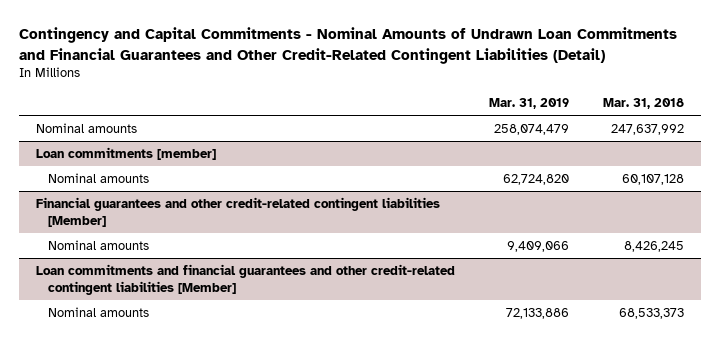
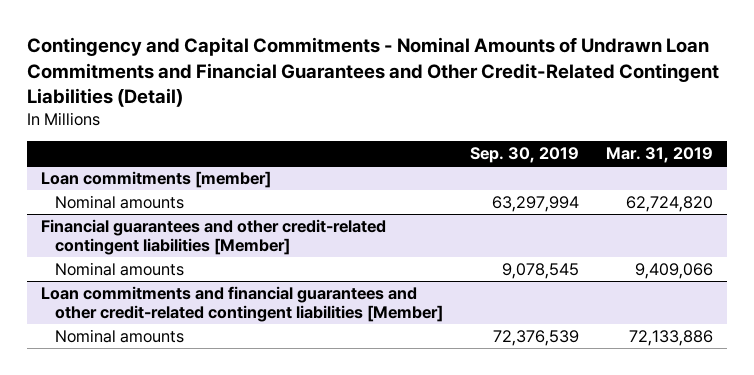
[603,98,685,110] Mar. 31, 2018 -> none
none -> [470,147,580,164] Sep. 30, 2019
[36,122,138,133] Nominal amounts -> none

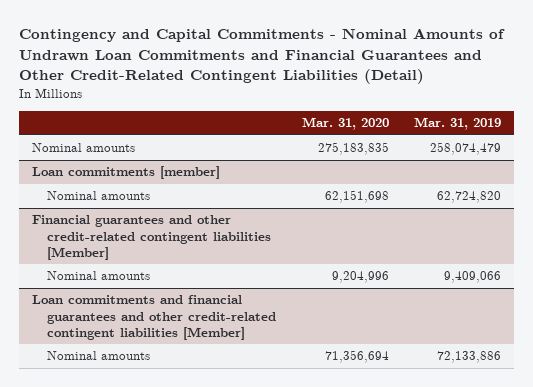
[470,147,580,164] Sep. 30, 2019 -> none
none -> [301,117,389,131] Mar. 31, 2020
none -> [31,143,135,153] Nominal amounts

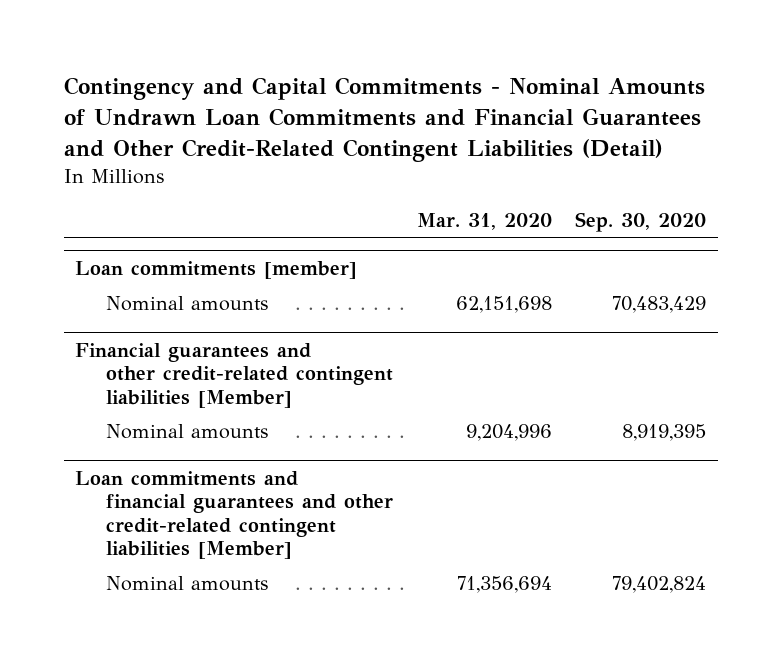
[414,117,502,131] Mar. 31, 2019 -> none
none -> [575,211,707,232] Sep. 30, 2020
[31,143,135,153] Nominal amounts -> none

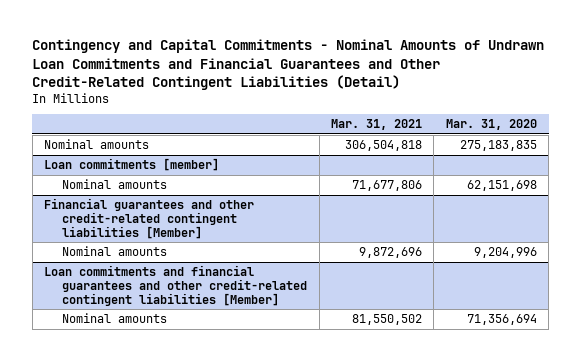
[575,211,707,232] Sep. 30, 2020 -> none
none -> [331,119,423,131] Mar. 31, 2021
none -> [44,139,150,150] Nominal amounts

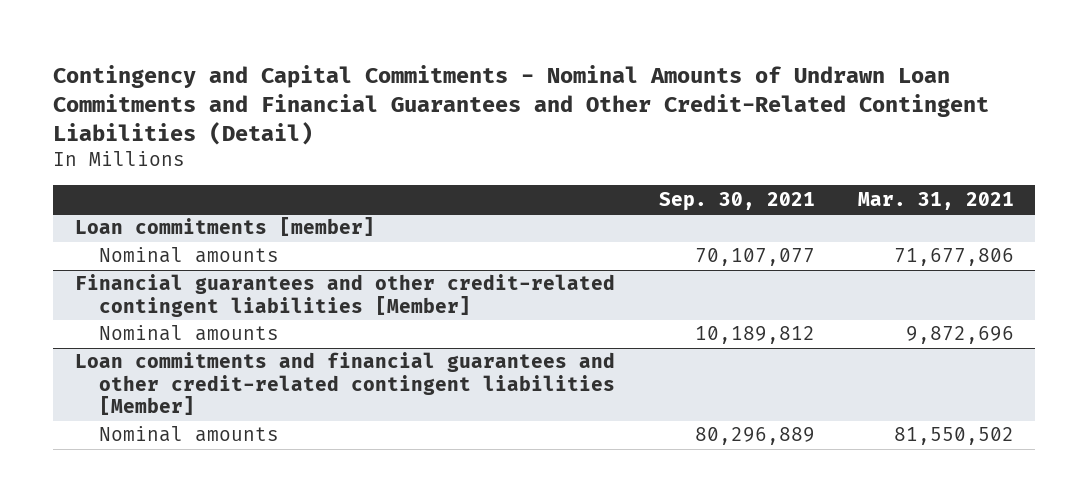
[445,119,537,131] Mar. 31, 2020 -> none
none -> [658,191,815,211] Sep. 30, 2021
[44,139,150,150] Nominal amounts -> none

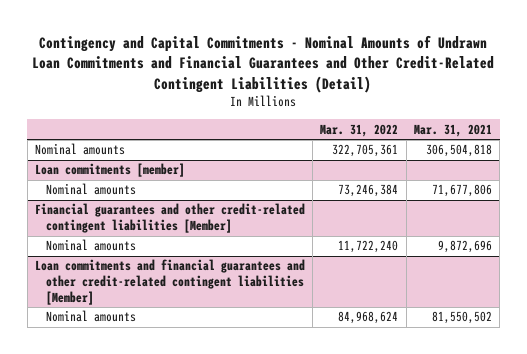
[658,191,815,211] Sep. 30, 2021 -> none
none -> [320,123,399,137] Mar. 31, 2022
none -> [35,143,126,156] Nominal amounts

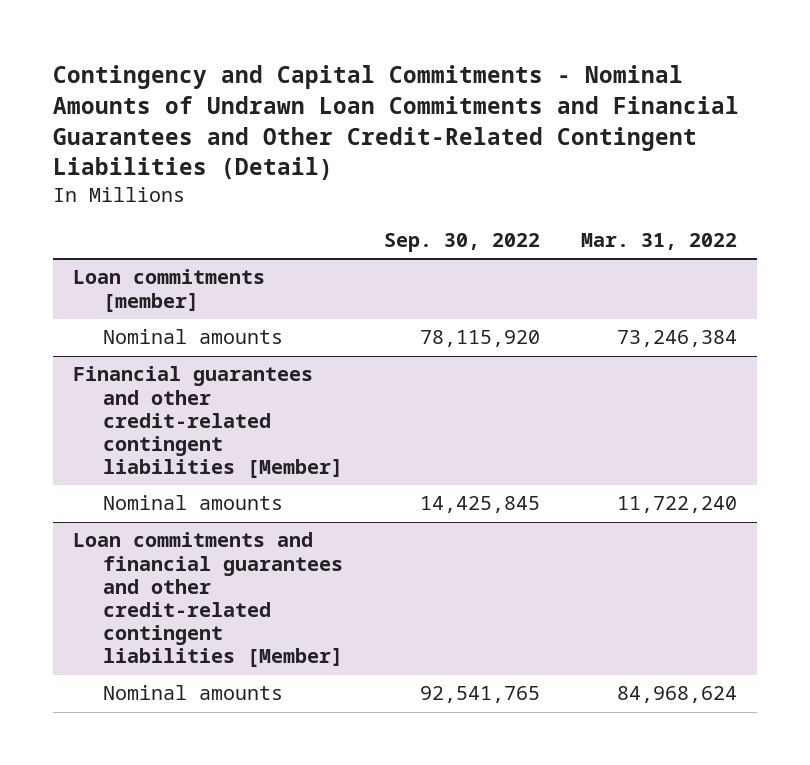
[413,123,492,137] Mar. 31, 2021 -> none
none -> [383,233,540,253] Sep. 30, 2022
[35,143,126,156] Nominal amounts -> none

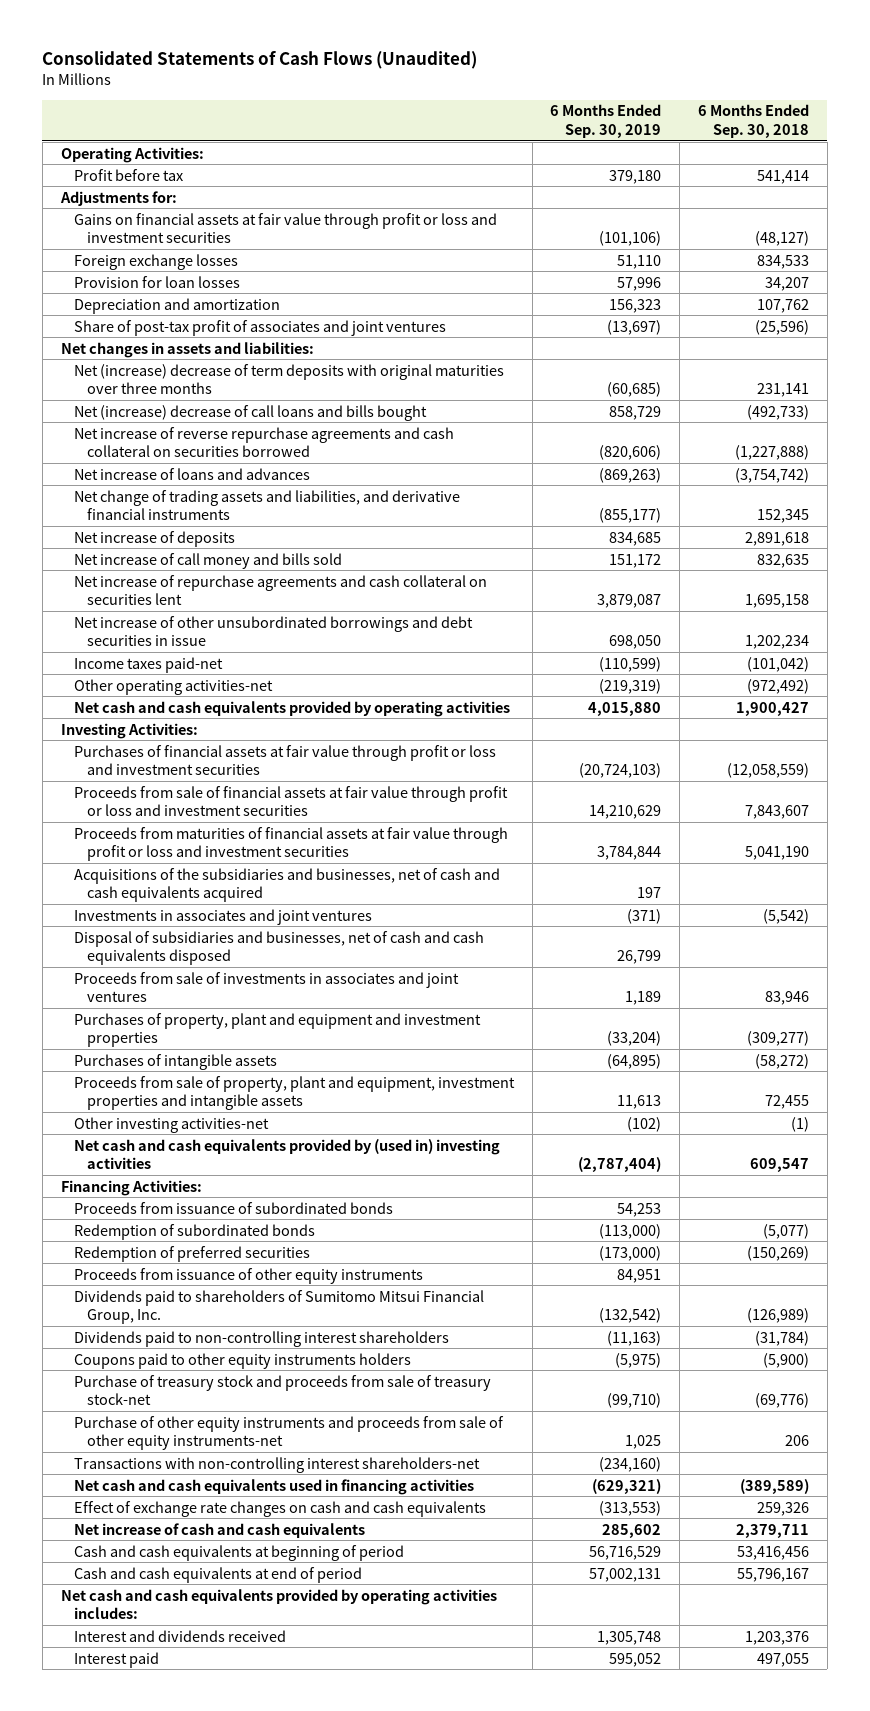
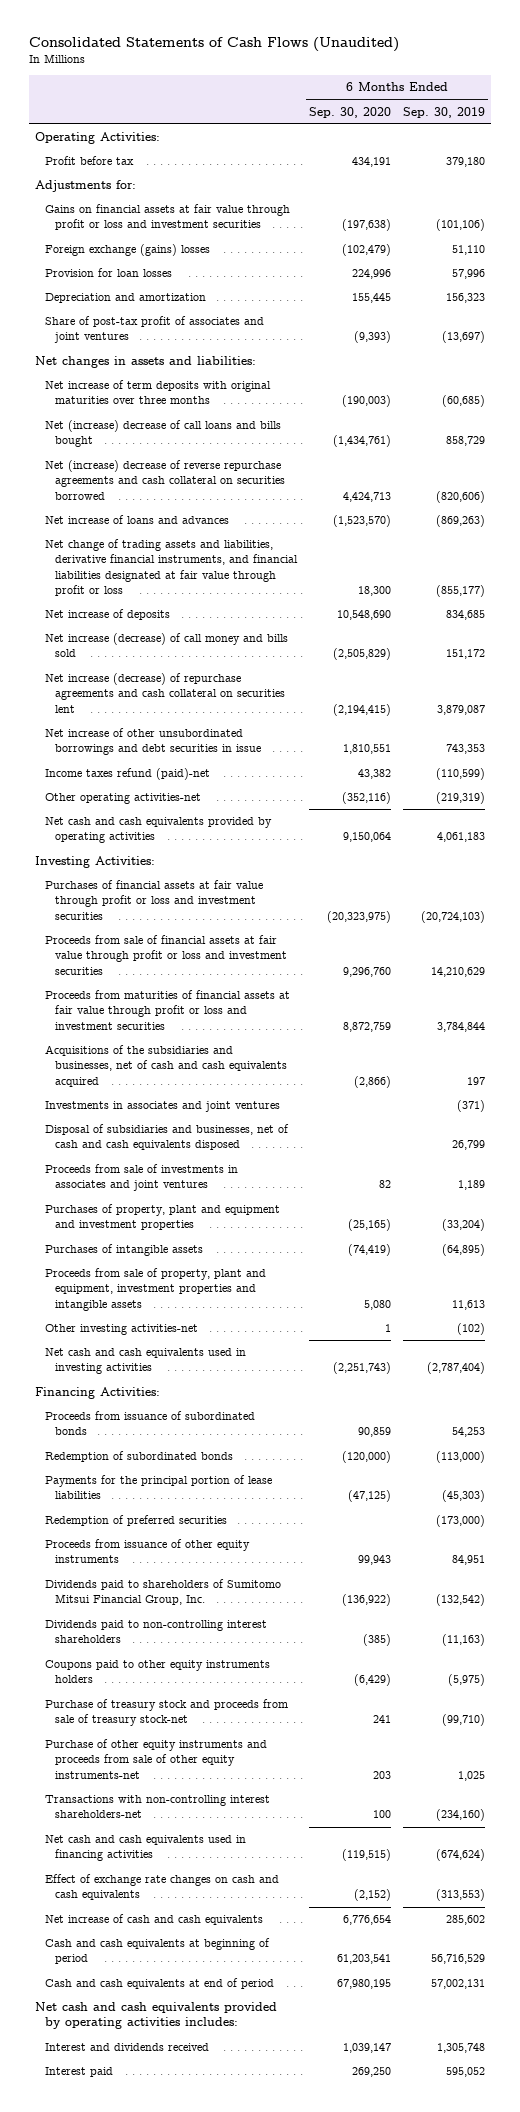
[697,104,809,138] 6 Months Ended Sep. 30, 2018 -> none
none -> [309,106,392,118] Sep. 30, 2020
[73,253,238,270] Foreign exchange losses -> [45,244,211,257] Foreign exchange (gains) losses
[73,363,504,395] Net (increase) decrease of term deposits with original maturities over three months -> [45,380,272,405] Net increase of term deposits with original maturities over three months
[73,426,454,458] Net increase of reverse repurchase agreements and cash collateral on securities borrowed -> [45,460,286,500] Net (increase) decrease of reverse repurchase agreements and cash collateral on securities borrowed
[73,489,460,521] Net change of trading assets and liabilities, and derivative financial instruments -> [45,539,299,596] Net change of trading assets and liabilities, derivative financial instruments, and financial liabilities designated at fair value through profit or loss
[73,552,342,569] Net increase of call money and bills sold -> [45,633,289,658] Net increase (decrease) of call money and bills sold
[73,574,487,606] Net increase of repurchase agreements and cash collateral on securities lent -> [45,673,286,713] Net increase (decrease) of repurchase agreements and cash collateral on securities lent
[609,635,662,650] 698,050 -> [446,744,486,755] 743,353
[73,656,223,673] Income taxes paid-net -> [45,768,211,781] Income taxes refund (paid)-net
[588,701,662,716] 4,015,880 -> [437,832,486,843] 4,061,183
[73,1138,500,1170] Net cash and cash equivalents provided by (used in) investing activities -> [45,1348,247,1375] Net cash and cash equivalents used in investing activities
none -> [45,1475,273,1500] Payments for the principal portion of lease liabilities
[592,1478,662,1494] (629,321) -> [436,1849,486,1862] (674,624)

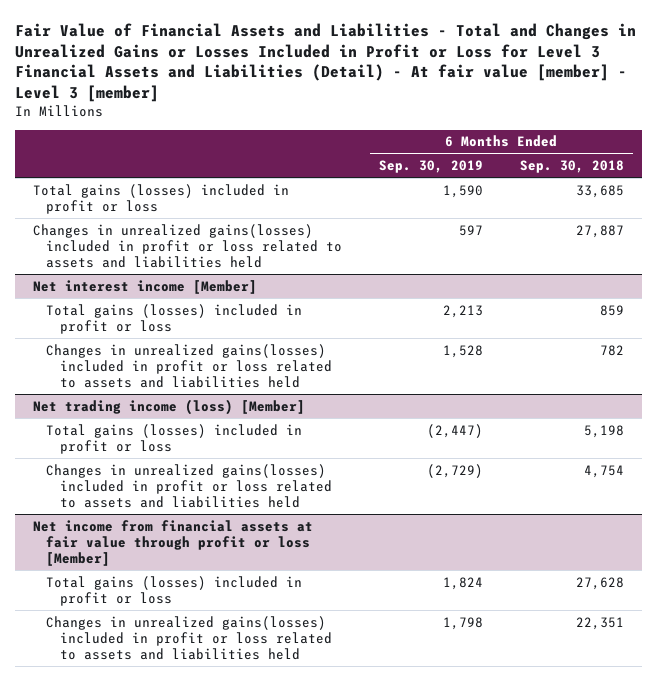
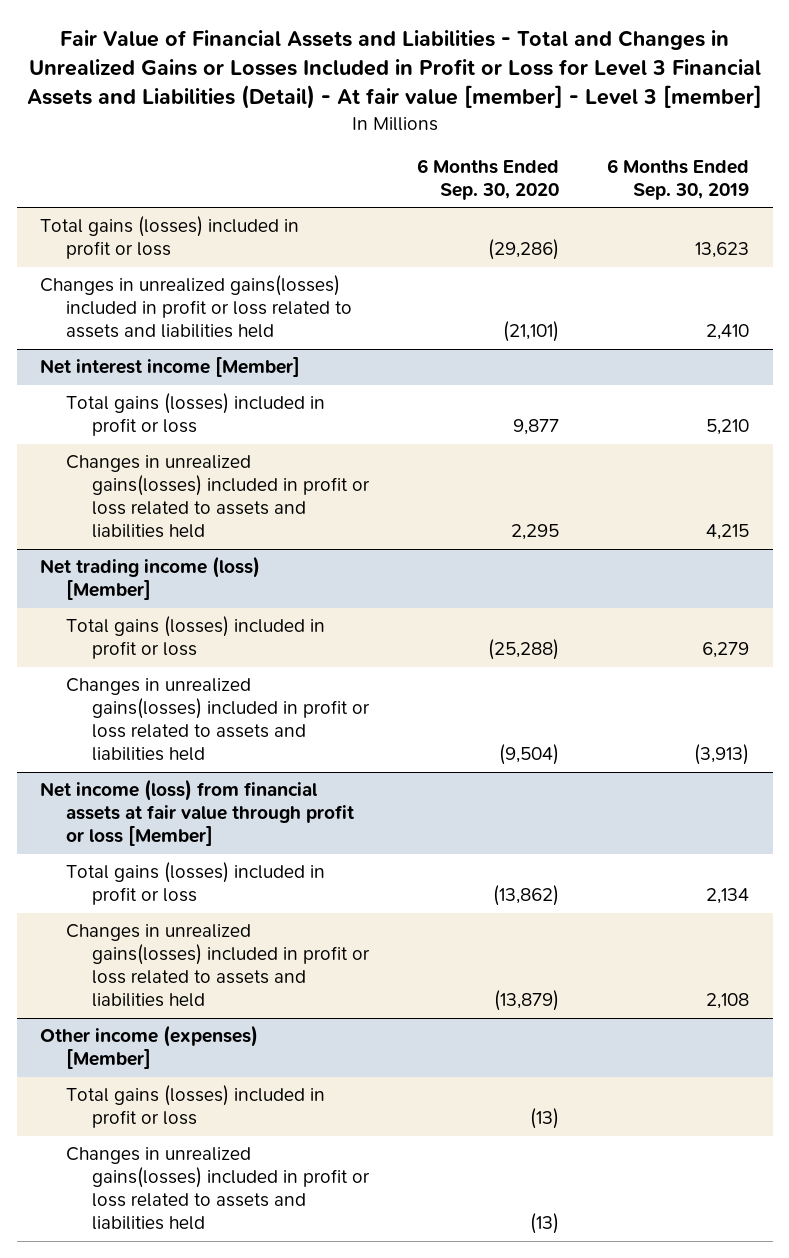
[519,160,624,174] Sep. 30, 2018 -> none
none -> [416,158,559,200] 6 Months Ended Sep. 30, 2020
[443,184,484,198] 1,590 -> [694,242,749,259] 13,623
[459,224,484,236] 597 -> [705,324,749,341] 2,410
[443,304,484,318] 2,213 -> [705,419,749,436] 5,210
[443,344,484,358] 1,528 -> [705,524,749,541] 4,215
[427,423,484,438] (2,447) -> [701,642,749,659] 6,279
[427,463,484,478] (2,729) -> [693,744,749,766] (3,913)
[33,519,314,566] Net income from financial assets at fair value through profit or loss [Member] -> [40,779,355,847] Net income (loss) from financial assets at fair value through profit or loss [Member]
[443,576,484,590] 1,824 -> [705,888,749,905] 2,134
[443,616,484,630] 1,798 -> [705,993,749,1010] 2,108
none -> [40,1025,259,1070] Other income (expenses) [Member]
none -> [66,1085,326,1129] Total gains (losses) included in profit or loss
none -> [66,1147,370,1231] Changes in unrealized gains(losses) included in profit or loss related to assets and liabilities held

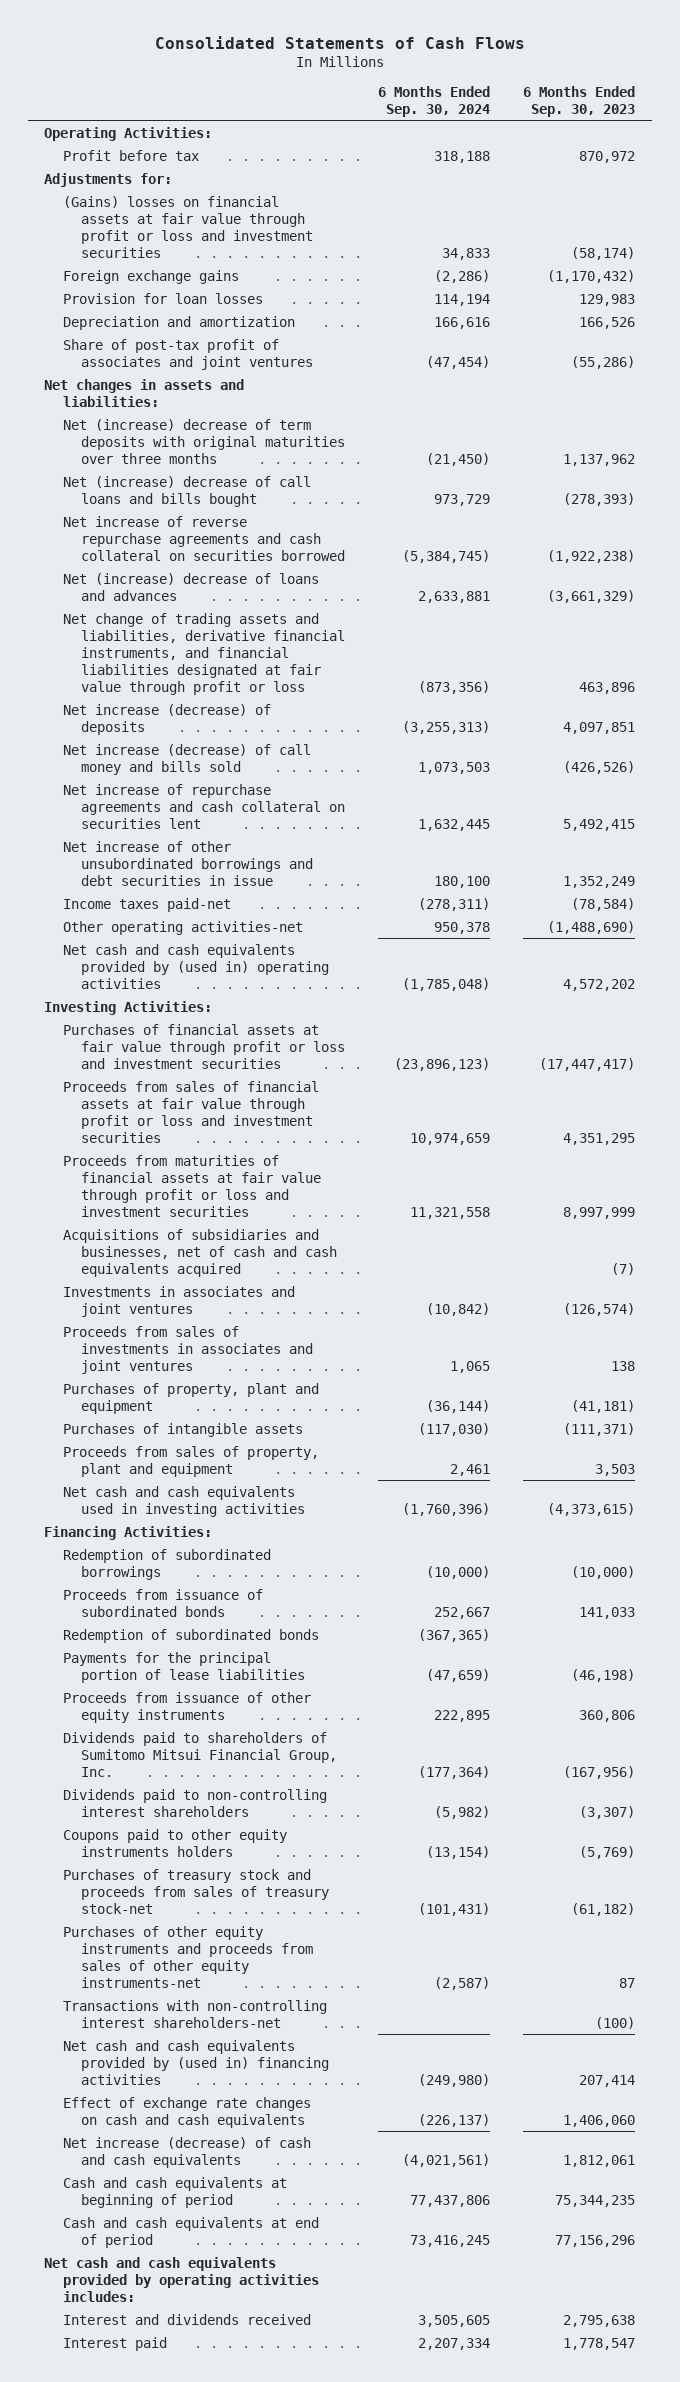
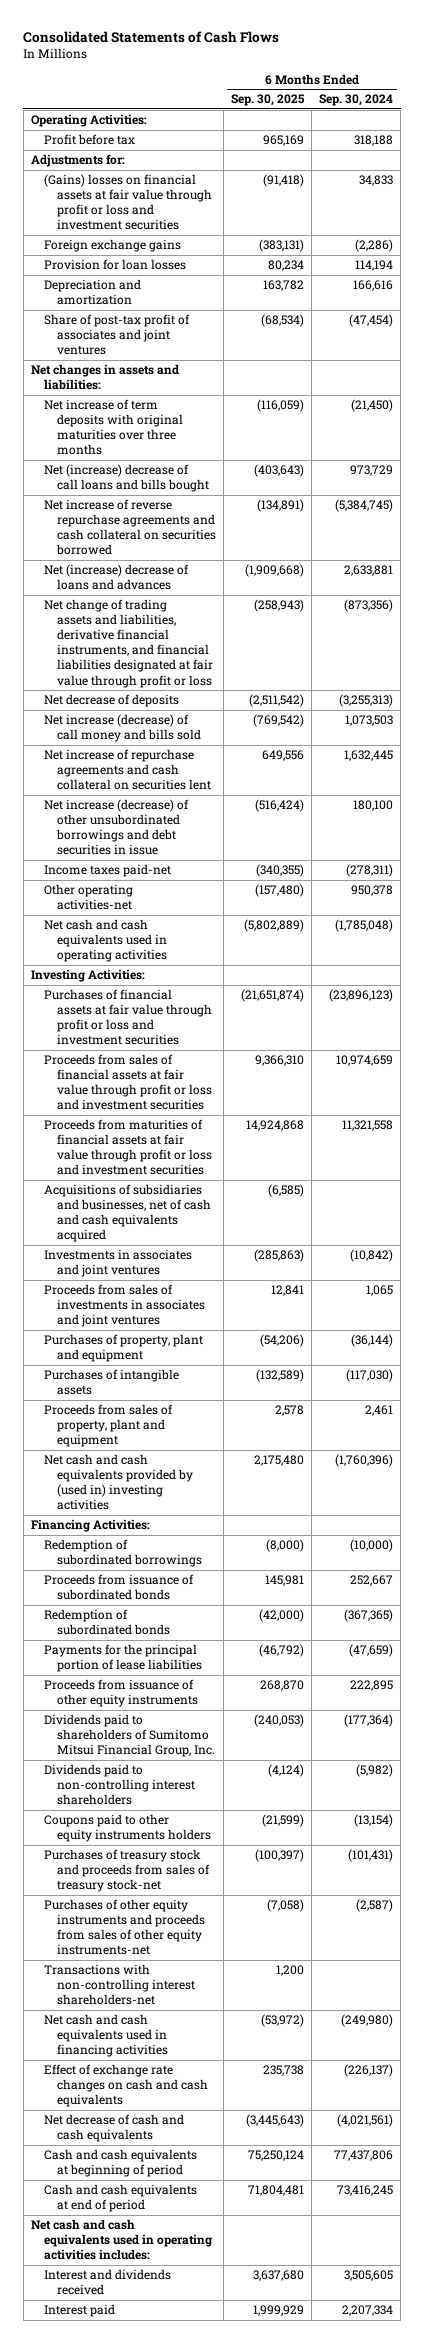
[523,85,636,117] 6 Months Ended Sep. 30, 2023 -> none
none -> [230,94,305,107] Sep. 30, 2025
[62,418,346,464] Net (increase) decrease of term deposits with original maturities over three months -> [43,399,183,456] Net increase of term deposits with original maturities over three months
[62,703,271,735] Net increase (decrease) of deposits -> [43,694,179,708] Net decrease of deposits
[62,840,314,886] Net increase of other unsubordinated borrowings and debt securities in issue -> [43,799,189,856] Net increase (decrease) of other unsubordinated borrowings and debt securities in issue
[62,943,330,989] Net cash and cash equivalents provided by (used in) operating activities -> [43,919,167,963] Net cash and cash equivalents used in operating activities
[62,1485,306,1517] Net cash and cash equivalents used in investing activities -> [43,1454,193,1511] Net cash and cash equivalents provided by (used in) investing activities
[62,2039,330,2085] Net cash and cash equivalents provided by (used in) financing activities -> [43,2014,168,2058] Net cash and cash equivalents used in financing activities
[62,2136,311,2168] Net increase (decrease) of cash and cash equivalents -> [43,2114,184,2143] Net decrease of cash and cash equivalents
[44,2256,319,2302] Net cash and cash equivalents provided by operating activities includes: -> [30,2219,212,2261] Net cash and cash equivalents used in operating activities includes:

